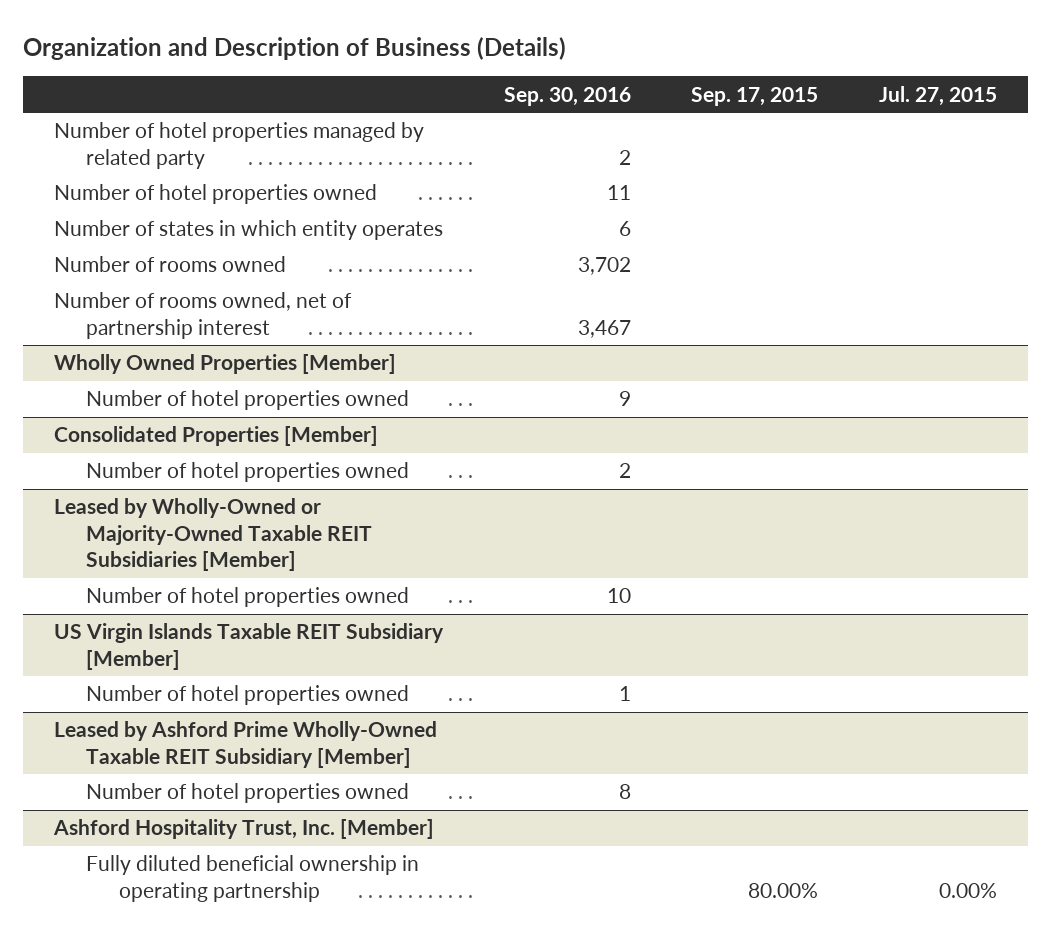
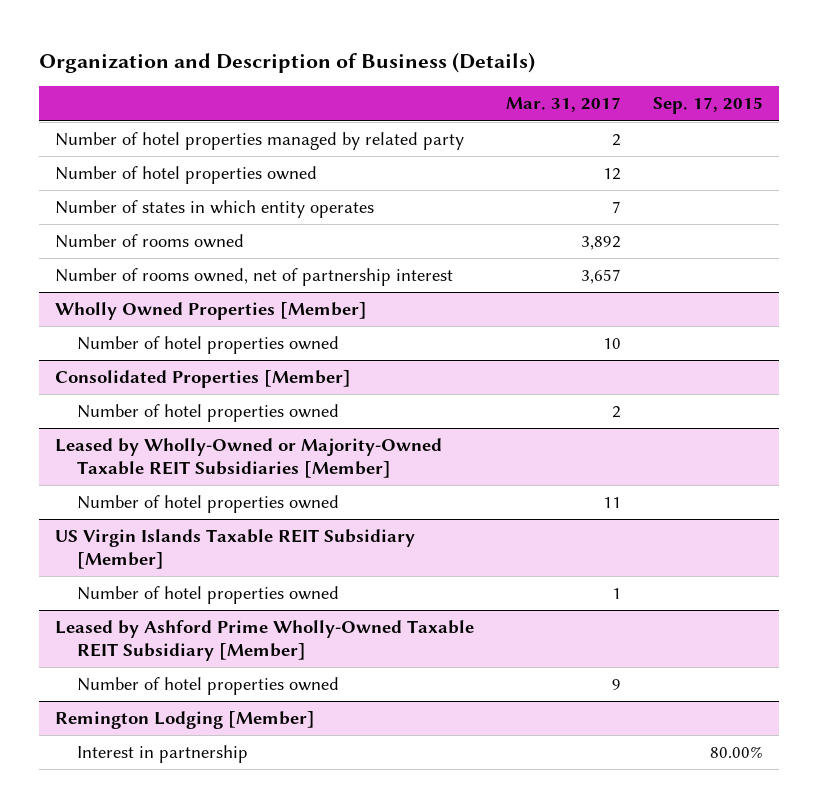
[503,86,631,106] Sep. 30, 2016 -> none
[879,85,998,106] Jul. 27, 2015 -> none
none -> [505,97,621,113] Mar. 31, 2017
[52,819,434,840] Ashford Hospitality Trust, Inc. [Member] -> none
[86,855,420,902] Fully diluted beneficial ownership in operating partnership -> none
none -> [54,711,315,730] Remington Lodging [Member]
none -> [77,745,249,764] Interest in partnership

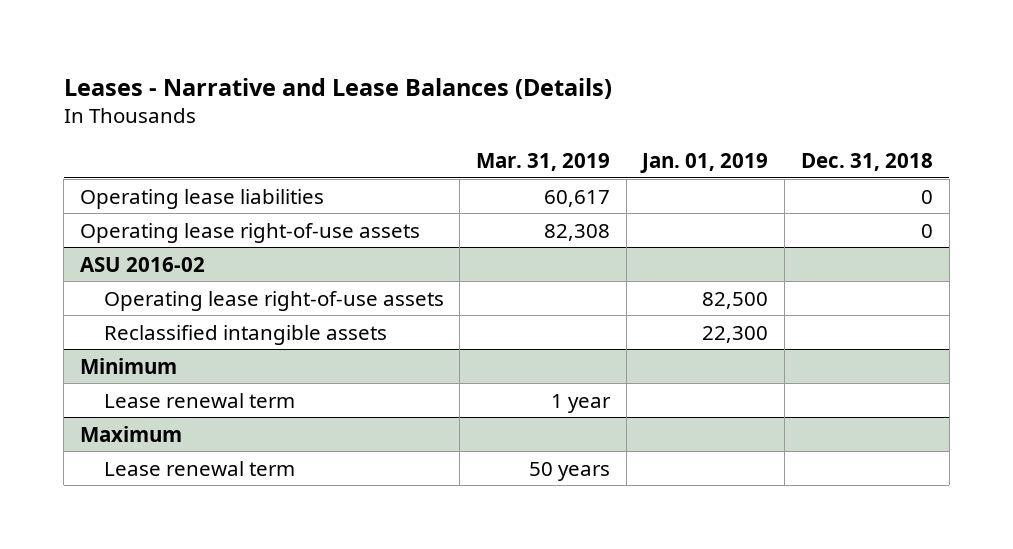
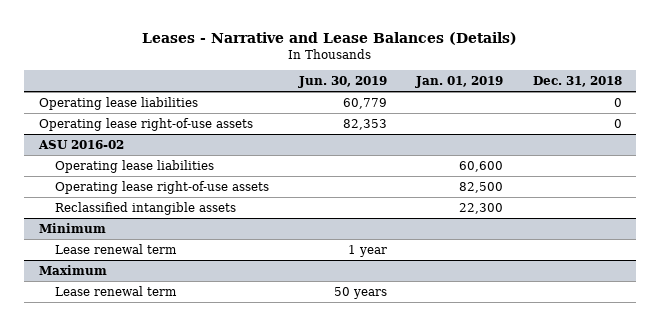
[476,152,611,171] Mar. 31, 2019 -> none
none -> [297,76,387,89] Jun. 30, 2019
none -> [55,159,215,173] Operating lease liabilities

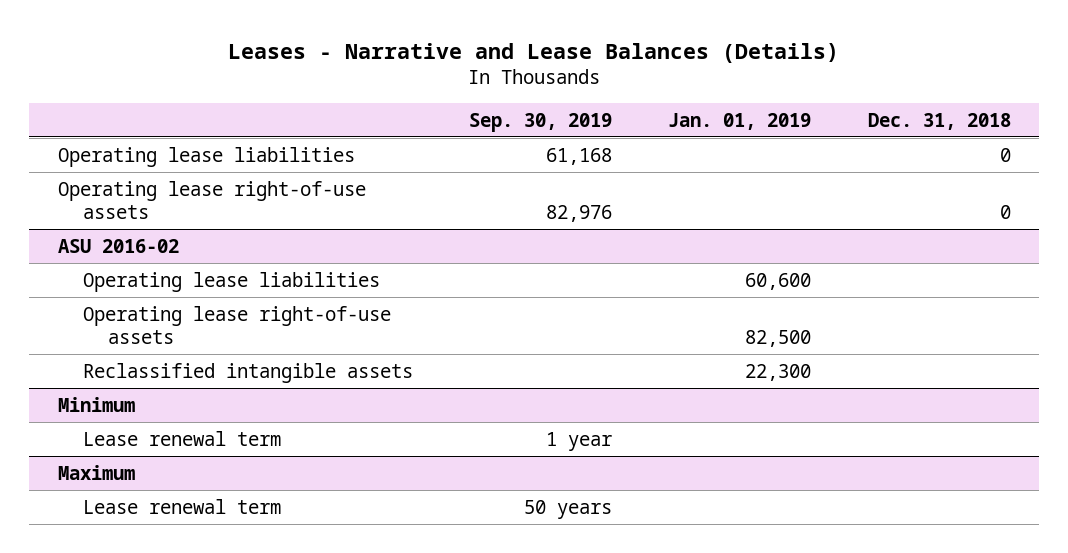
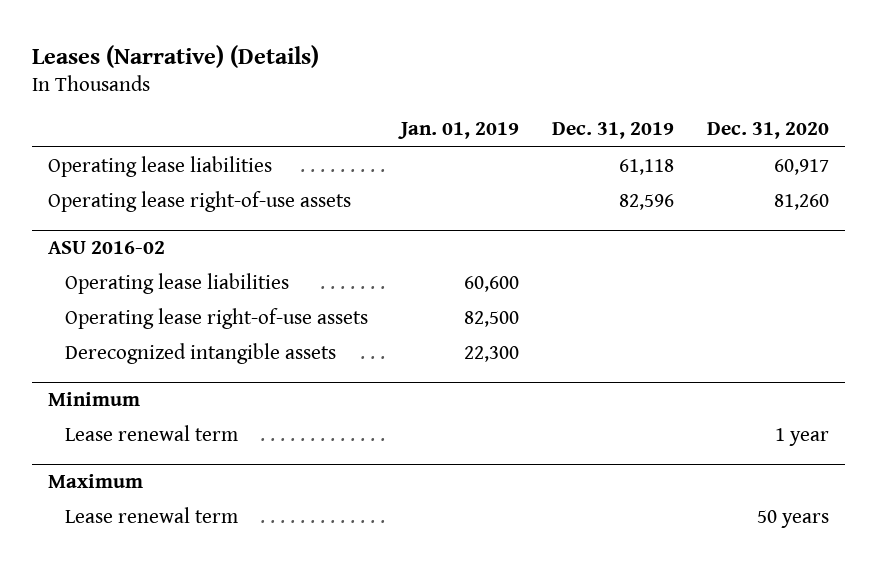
[228,42,840,63] Leases - Narrative and Lease Balances (Details) -> [31,44,319,68] Leases (Narrative) (Details)
[469,112,613,132] Sep. 30, 2019 -> none
[867,112,1011,130] Dec. 31, 2018 -> none
none -> [551,122,674,140] Dec. 31, 2019
none -> [706,122,829,140] Dec. 31, 2020
[82,362,413,383] Reclassified intangible assets -> [65,342,337,364] Derecognized intangible assets

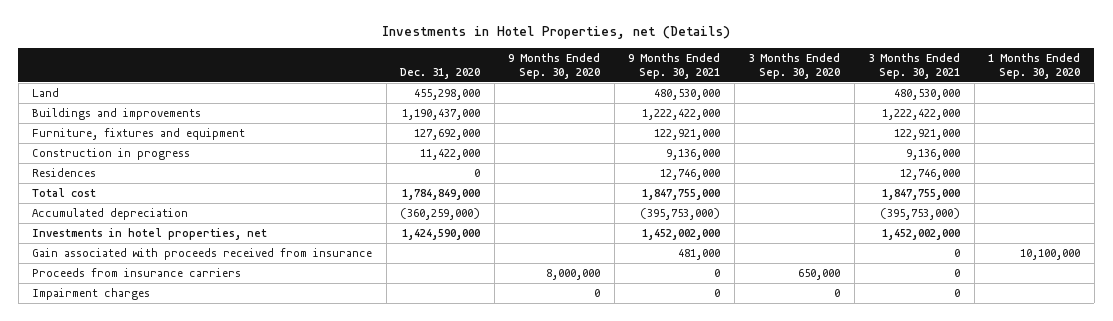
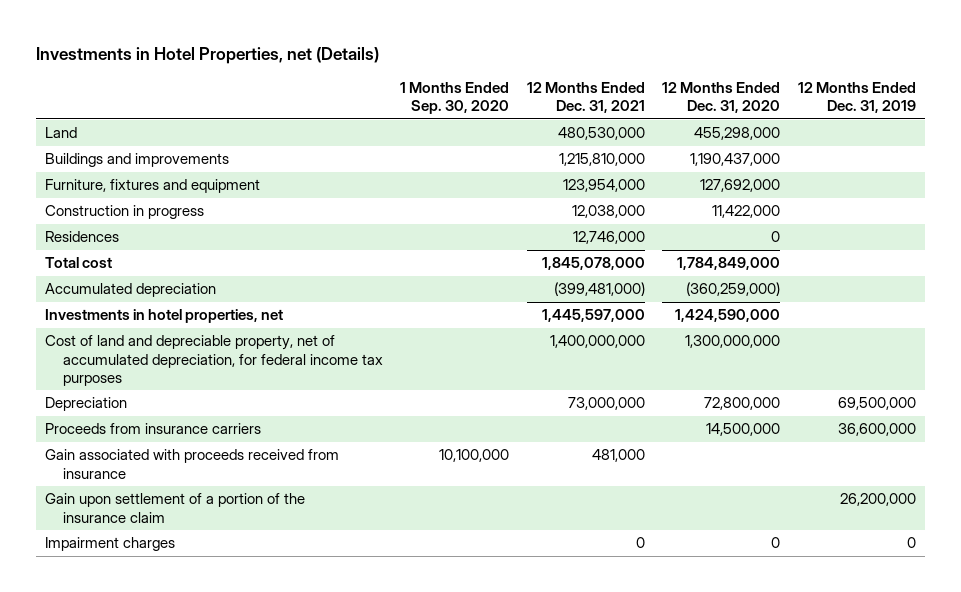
[400,67,481,79] Dec. 31, 2020 -> none
[508,53,601,79] 9 Months Ended Sep. 30, 2020 -> none
[628,53,721,79] 9 Months Ended Sep. 30, 2021 -> none
[748,53,841,79] 3 Months Ended Sep. 30, 2020 -> none
[868,53,961,79] 3 Months Ended Sep. 30, 2021 -> none
none -> [526,81,645,114] 12 Months Ended Dec. 31, 2021
none -> [662,81,781,114] 12 Months Ended Dec. 31, 2020
none -> [797,81,916,114] 12 Months Ended Dec. 31, 2019
none -> [45,335,383,386] Cost of land and depreciable property, net of accumulated depreciation, for federal income tax purposes
none -> [45,397,128,412] Depreciation
[32,247,373,260] Gain associated with proceeds received from insurance -> [45,449,340,479] Gain associated with proceeds received from insurance
none -> [45,493,306,523] Gain upon settlement of a portion of the insurance claim

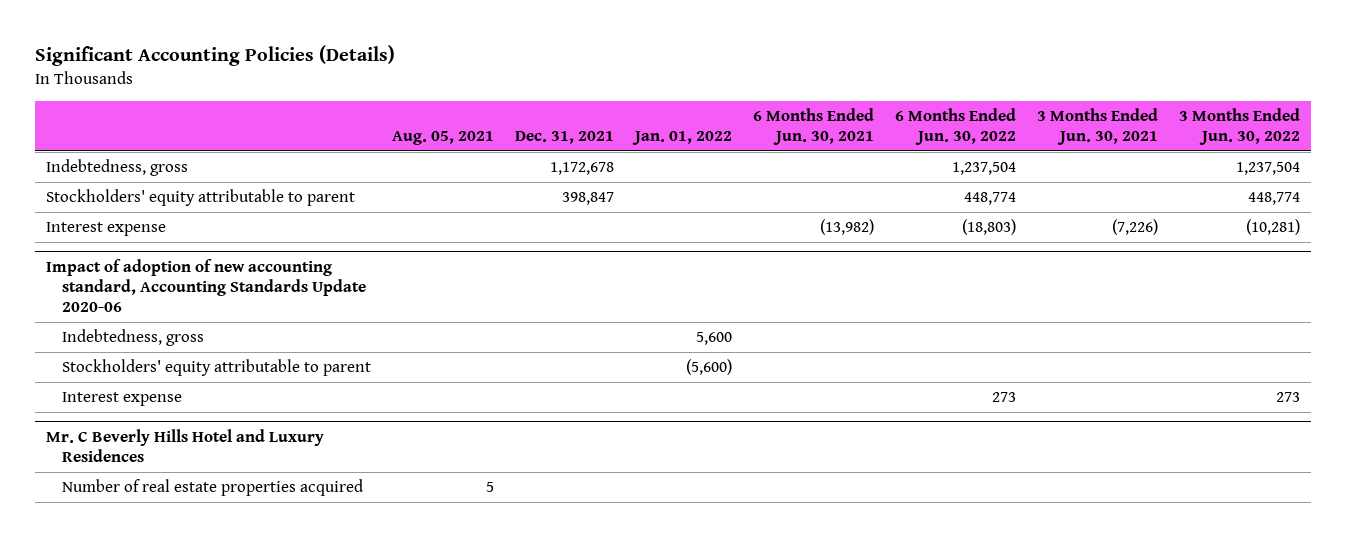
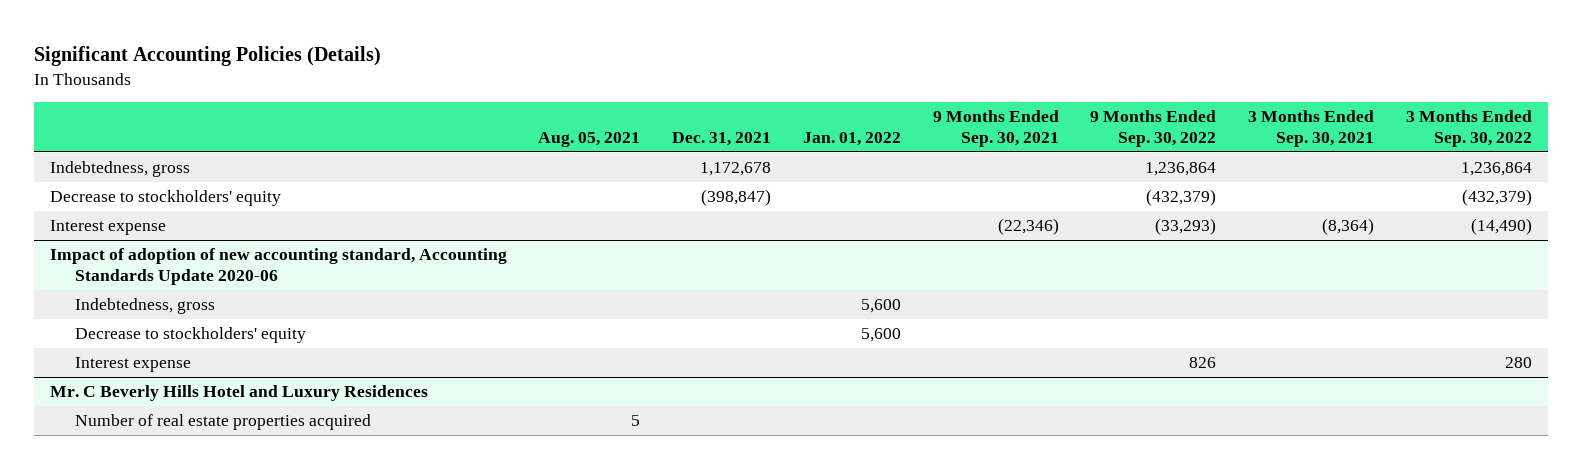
[753,108,875,146] 6 Months Ended Jun. 30, 2021 -> none
[895,108,1017,146] 6 Months Ended Jun. 30, 2022 -> none
[1037,108,1159,146] 3 Months Ended Jun. 30, 2021 -> none
[1179,108,1301,146] 3 Months Ended Jun. 30, 2022 -> none
none -> [932,110,1059,147] 9 Months Ended Sep. 30, 2021
none -> [1090,110,1217,147] 9 Months Ended Sep. 30, 2022
none -> [1248,110,1375,147] 3 Months Ended Sep. 30, 2021
none -> [1405,110,1532,147] 3 Months Ended Sep. 30, 2022
[45,189,355,207] Stockholders' equity attributable to parent -> [49,190,281,207] Decrease to stockholders' equity
[561,192,614,206] 398,847 -> [701,189,772,207] (398,847)
[61,359,371,377] Stockholders' equity attributable to parent -> [75,327,307,344] Decrease to stockholders' equity
[686,359,733,376] (5,600) -> [860,328,901,343] 5,600

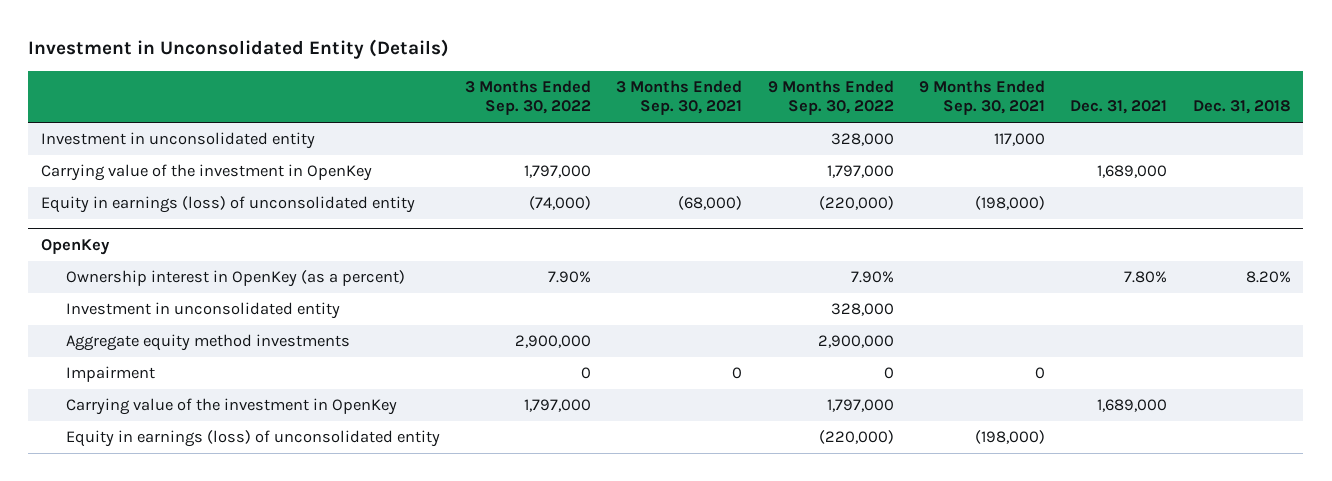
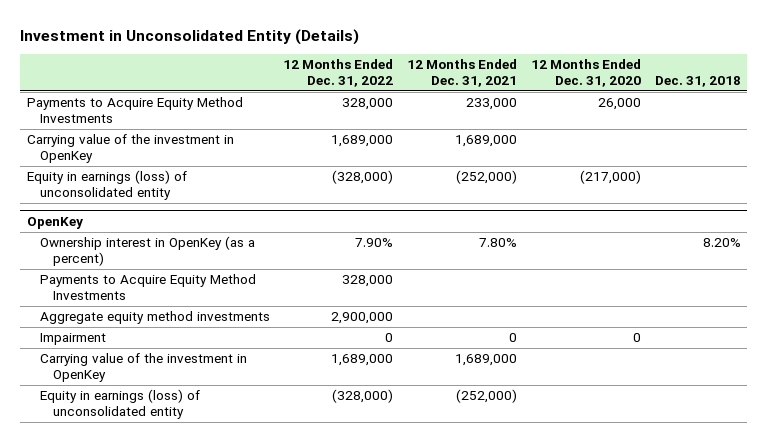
[465,80,592,116] 3 Months Ended Sep. 30, 2022 -> none
[616,80,743,116] 3 Months Ended Sep. 30, 2021 -> none
[767,80,894,116] 9 Months Ended Sep. 30, 2022 -> none
[919,80,1046,116] 9 Months Ended Sep. 30, 2021 -> none
[1070,100,1168,115] Dec. 31, 2021 -> none
none -> [283,59,394,87] 12 Months Ended Dec. 31, 2022
none -> [407,59,518,87] 12 Months Ended Dec. 31, 2021
none -> [530,59,641,87] 12 Months Ended Dec. 31, 2020
[40,132,315,150] Investment in unconsolidated entity -> [26,97,243,123] Payments to Acquire Equity Method Investments
[65,302,340,320] Investment in unconsolidated entity -> [39,274,256,300] Payments to Acquire Equity Method Investments

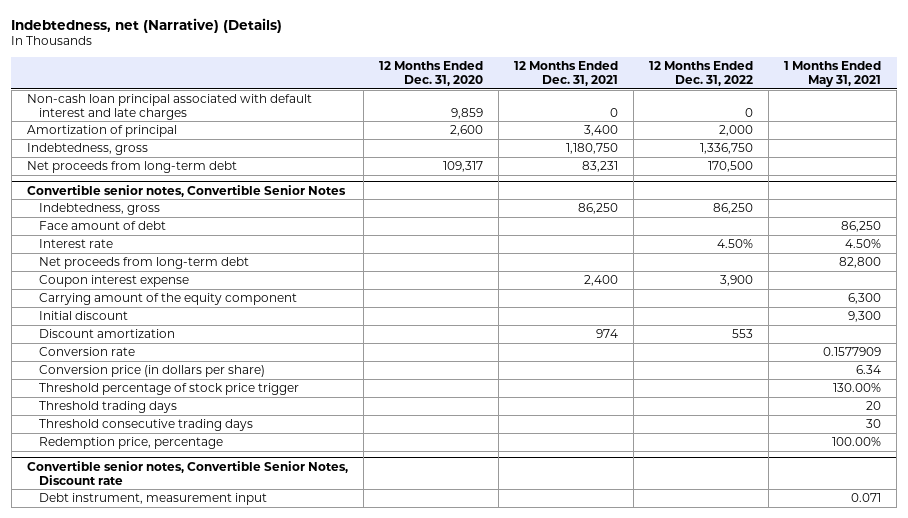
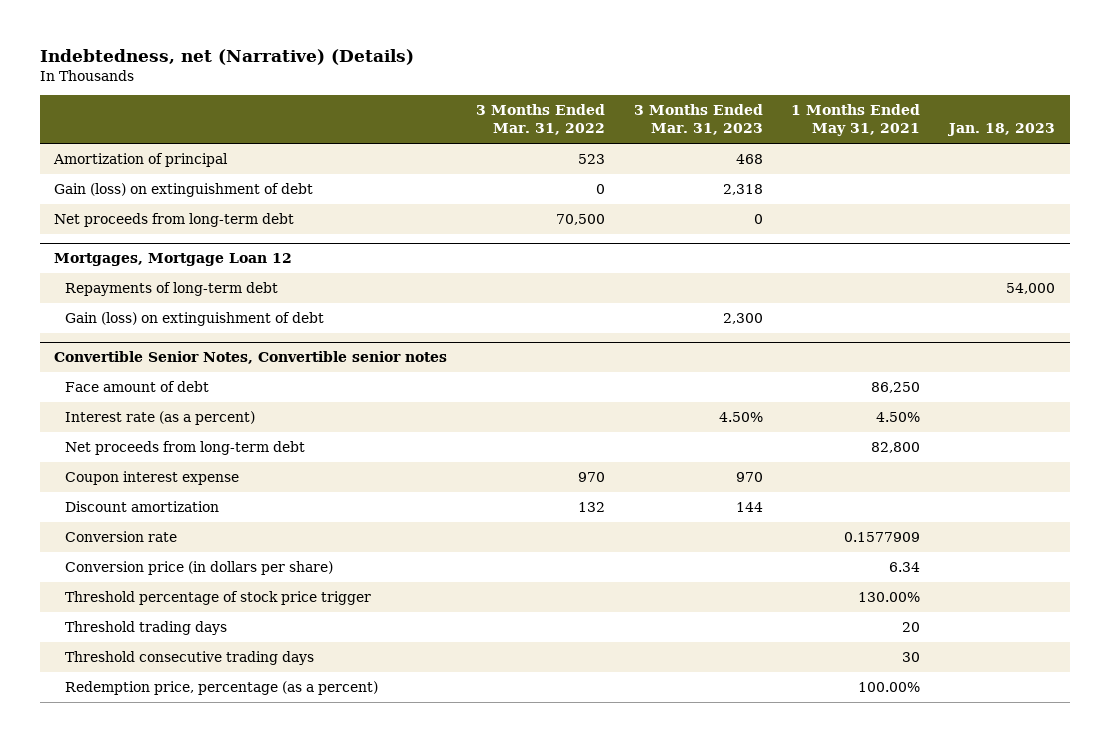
[378,61,483,86] 12 Months Ended Dec. 31, 2020 -> none
[514,61,619,86] 12 Months Ended Dec. 31, 2021 -> none
[649,61,754,86] 12 Months Ended Dec. 31, 2022 -> none
none -> [475,104,605,136] 3 Months Ended Mar. 31, 2022
none -> [633,104,763,136] 3 Months Ended Mar. 31, 2023
none -> [947,123,1056,137] Jan. 18, 2023
[26,93,312,120] Non-cash loan principal associated with default interest and late charges -> none
[26,142,148,155] Indebtedness, gross -> none
none -> [53,183,313,198] Gain (loss) on extinguishment of debt
[38,202,160,215] Indebtedness, gross -> none
none -> [53,253,292,267] Mortgages, Mortgage Loan 12
none -> [64,282,278,297] Repayments of long-term debt
none -> [64,312,324,327] Gain (loss) on extinguishment of debt
[26,184,346,197] Convertible senior notes, Convertible Senior Notes -> [53,351,447,365] Convertible Senior Notes, Convertible senior notes
[38,238,113,248] Interest rate -> [64,411,255,426] Interest rate (as a percent)
[38,292,297,305] Carrying amount of the equity component -> none
[38,310,128,320] Initial discount -> none
[26,460,348,485] Convertible senior notes, Convertible Senior Notes, Discount rate -> none
[38,492,267,505] Debt instrument, measurement input -> none
[38,436,223,449] Redemption price, percentage -> [64,681,378,696] Redemption price, percentage (as a percent)

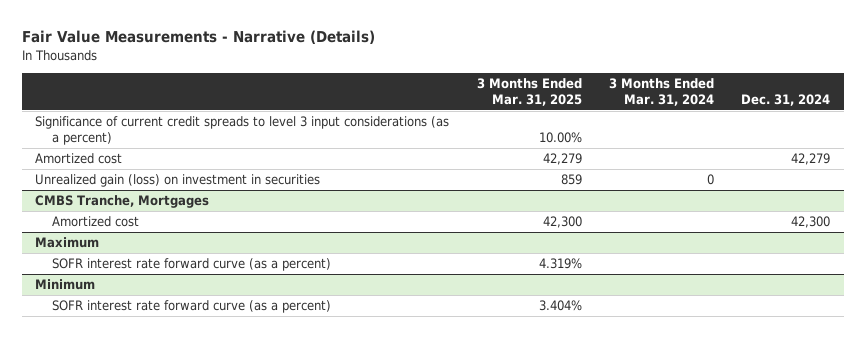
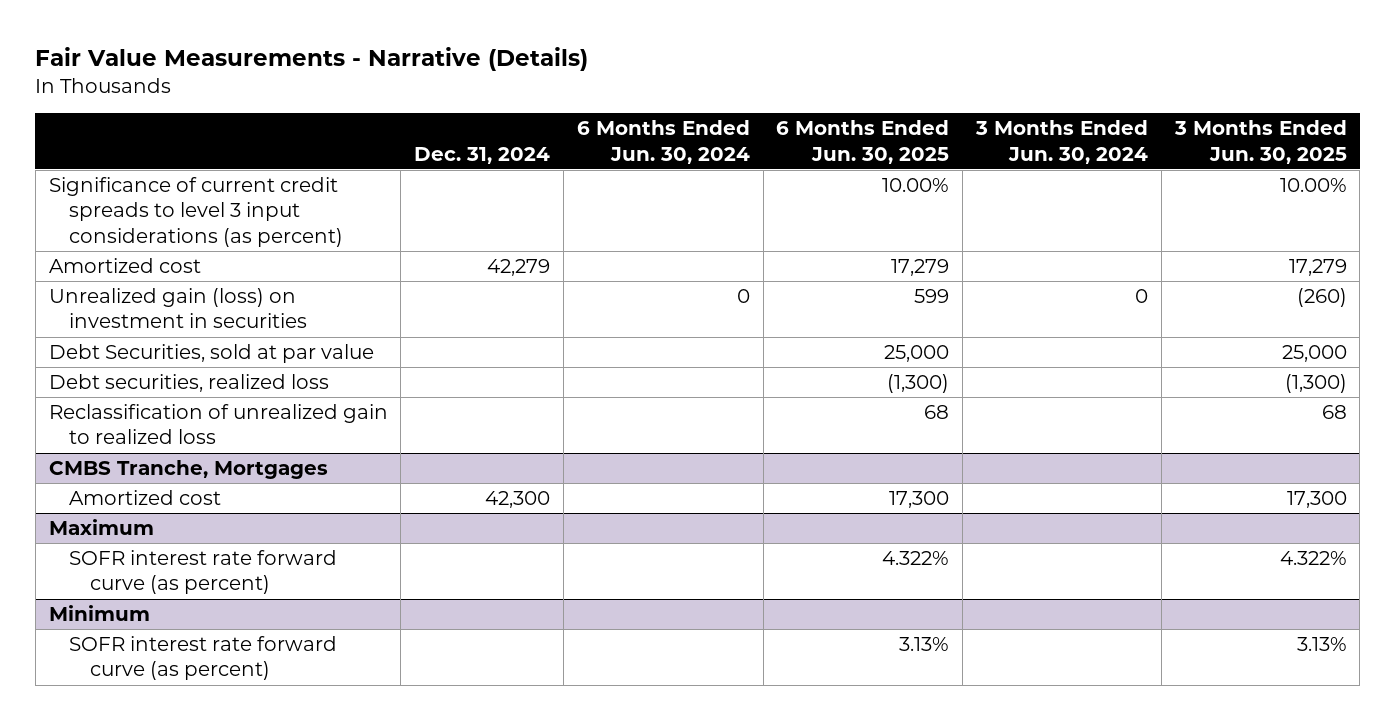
[476,78,582,107] 3 Months Ended Mar. 31, 2025 -> none
[609,78,715,107] 3 Months Ended Mar. 31, 2024 -> none
none -> [576,120,750,164] 6 Months Ended Jun. 30, 2024
none -> [776,120,950,164] 6 Months Ended Jun. 30, 2025
none -> [974,120,1148,164] 3 Months Ended Jun. 30, 2024
none -> [1173,120,1347,164] 3 Months Ended Jun. 30, 2025
[35,116,450,146] Significance of current credit spreads to level 3 input considerations (as a percent) -> [48,177,344,247] Significance of current credit spreads to level 3 input considerations (as percent)
none -> [48,344,374,364] Debt Securities, sold at par value
none -> [48,374,329,393] Debt securities, realized loss
none -> [48,404,388,445] Reclassification of unrealized gain to realized loss
[51,258,331,272] SOFR interest rate forward curve (as a percent) -> [69,550,338,595] SOFR interest rate forward curve (as percent)
[51,300,331,314] SOFR interest rate forward curve (as a percent) -> [69,636,338,681] SOFR interest rate forward curve (as percent)

